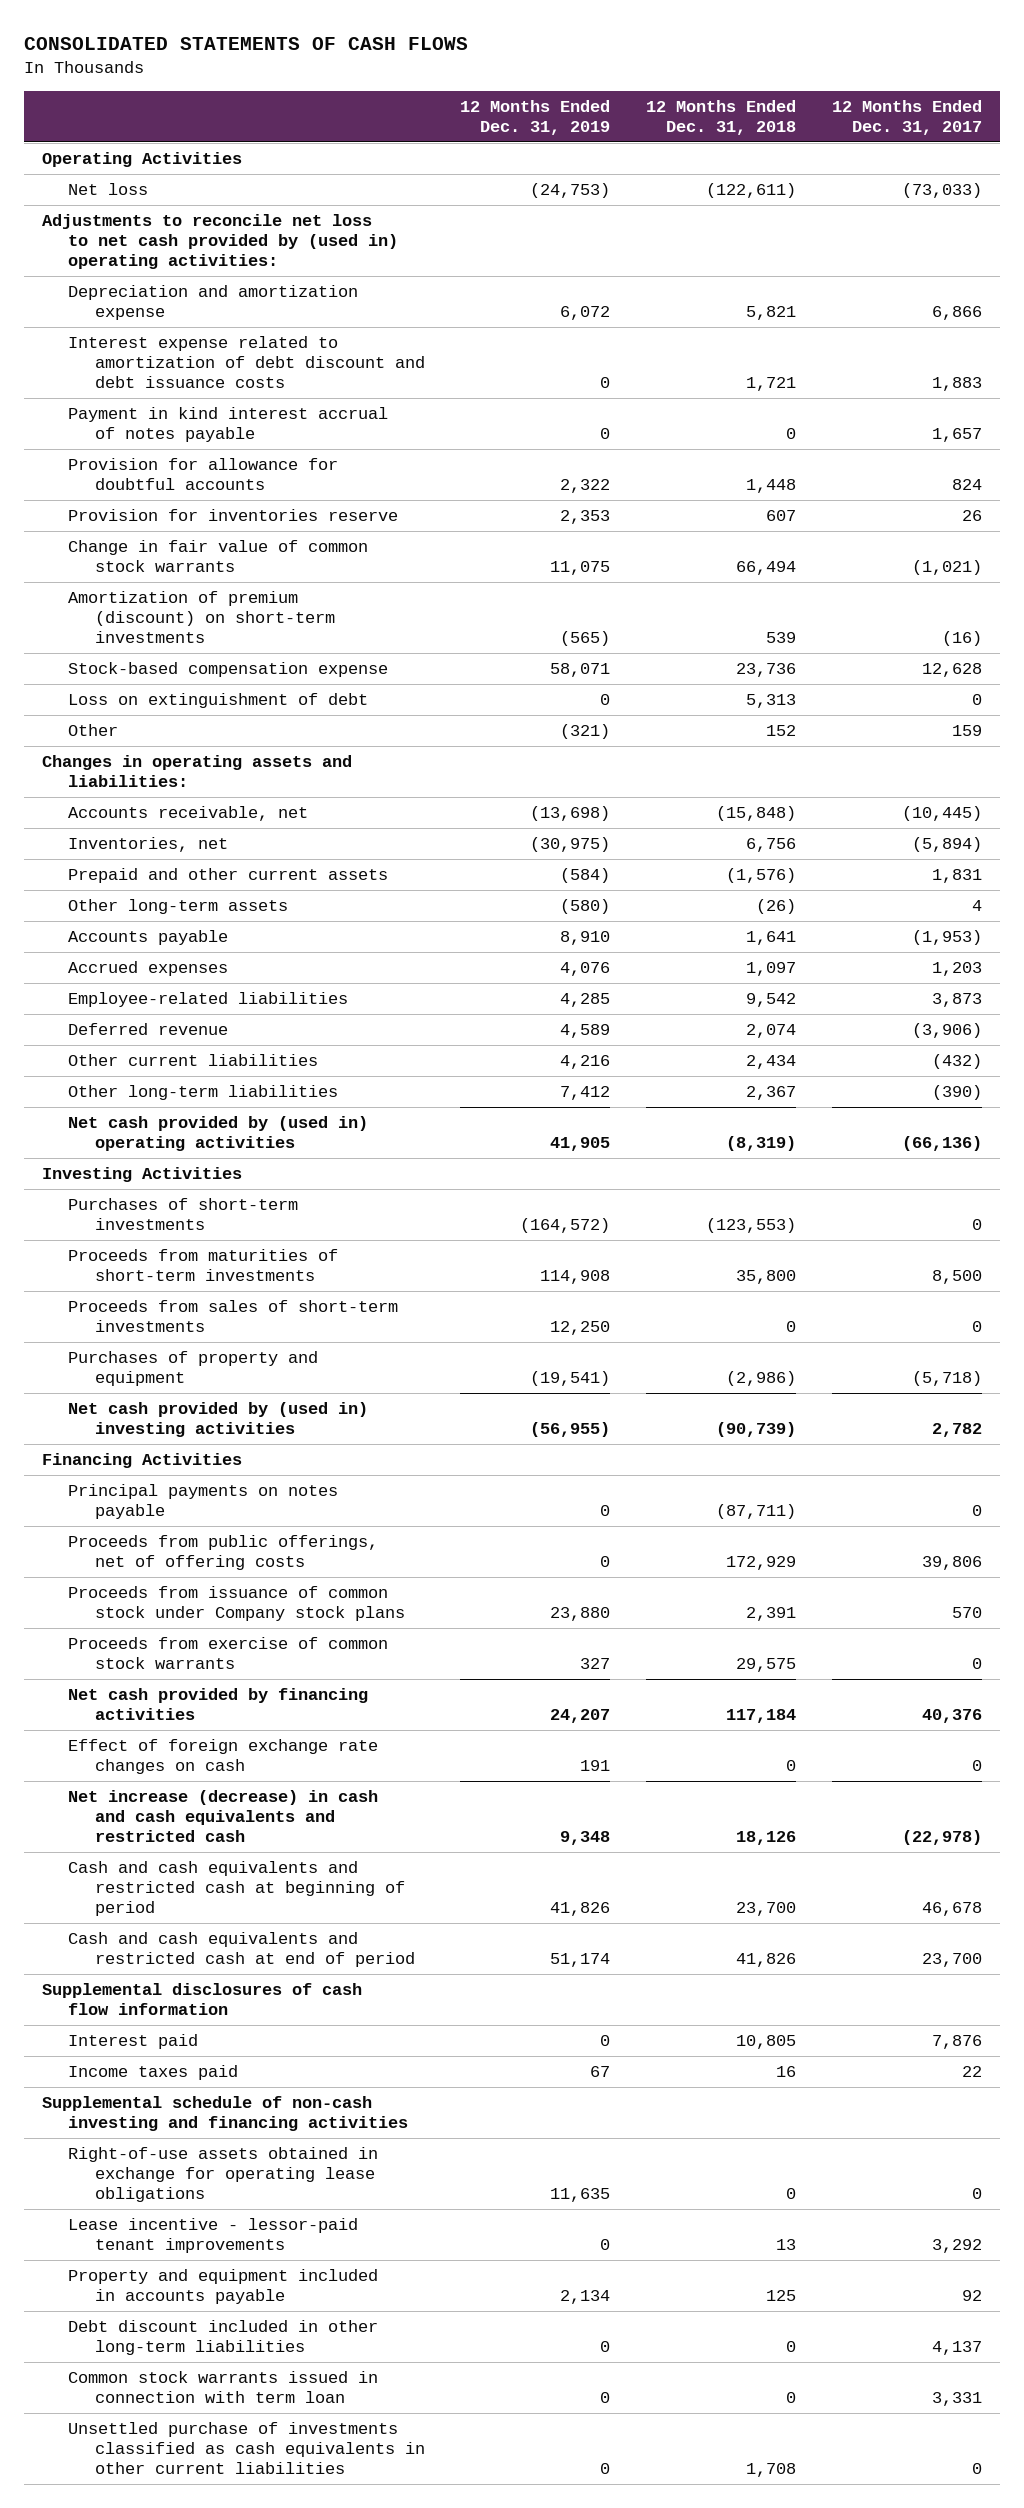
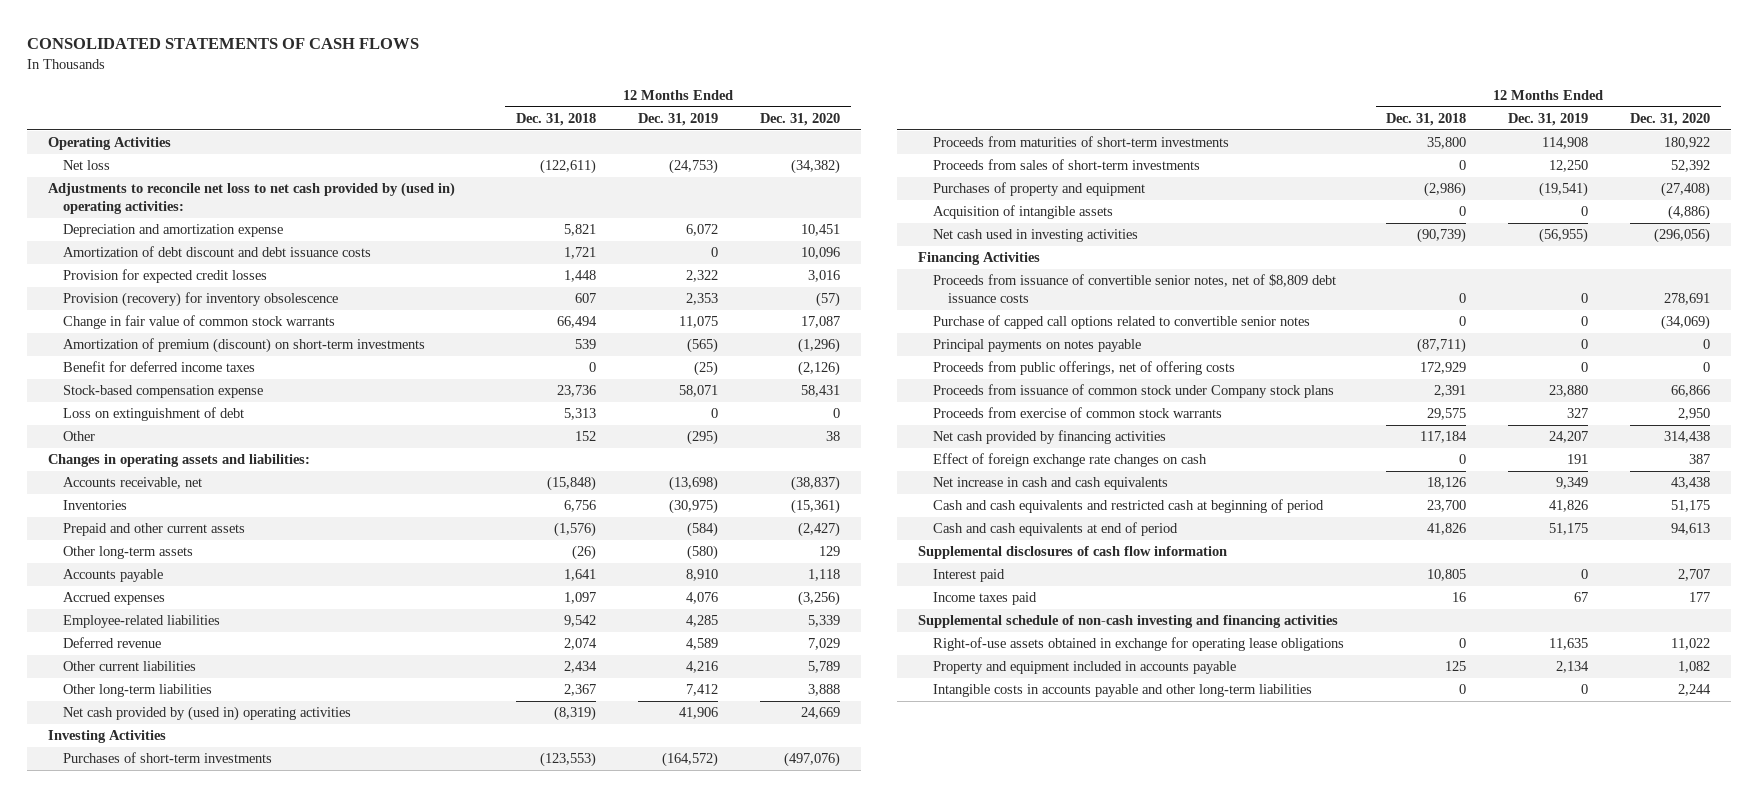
[831,99,982,135] 12 Months Ended Dec. 31, 2017 -> none
none -> [760,112,841,126] Dec. 31, 2020
[68,407,389,443] Payment in kind interest accrual of notes payable -> none
[68,336,425,388] Interest expense related to amortization of debt discount and debt issuance costs -> [62,246,371,258] Amortization of debt discount and debt issuance costs
[68,458,339,491] Provision for allowance for doubtful accounts -> [62,269,267,284] Provision for expected credit losses
[68,509,399,522] Provision for inventories reserve -> [62,292,338,308] Provision (recovery) for inventory obsolescence
none -> [62,361,255,373] Benefit for deferred income taxes
[560,724,611,740] (321) -> [686,430,718,446] (295)
[68,837,229,853] Inventories, net -> [62,500,127,511] Inventories
[550,1137,611,1152] 41,905 -> [678,707,718,720] 41,906
none -> [933,205,1114,220] Acquisition of intangible assets
[68,1402,369,1438] Net cash provided by (used in) investing activities -> [933,229,1139,243] Net cash used in investing activities
none -> [933,274,1337,303] Proceeds from issuance of convertible senior notes, net of $8,809 debt issuance costs
none -> [933,315,1311,330] Purchase of capped call options related to convertible senior notes
[68,1790,379,1842] Net increase (decrease) in cash and cash equivalents and restricted cash -> [933,477,1169,491] Net increase in cash and cash equivalents
[560,1830,611,1845] 9,348 -> [1556,477,1589,490] 9,349
[68,1932,415,1968] Cash and cash equivalents and restricted cash at end of period -> [933,522,1179,537] Cash and cash equivalents at end of period
[550,1953,611,1968] 51,174 -> [1549,523,1589,536] 51,175
[68,2218,359,2254] Lease incentive - lessor-paid tenant improvements -> none
[68,2371,379,2404] Common stock warrants issued in connection with term loan -> none
[68,2422,425,2474] Unsettled purchase of investments classified as cash equivalents in other current liabilities -> none
[68,2320,379,2356] Debt discount included in other long-term liabilities -> [933,684,1313,698] Intangible costs in accounts payable and other long-term liabilities

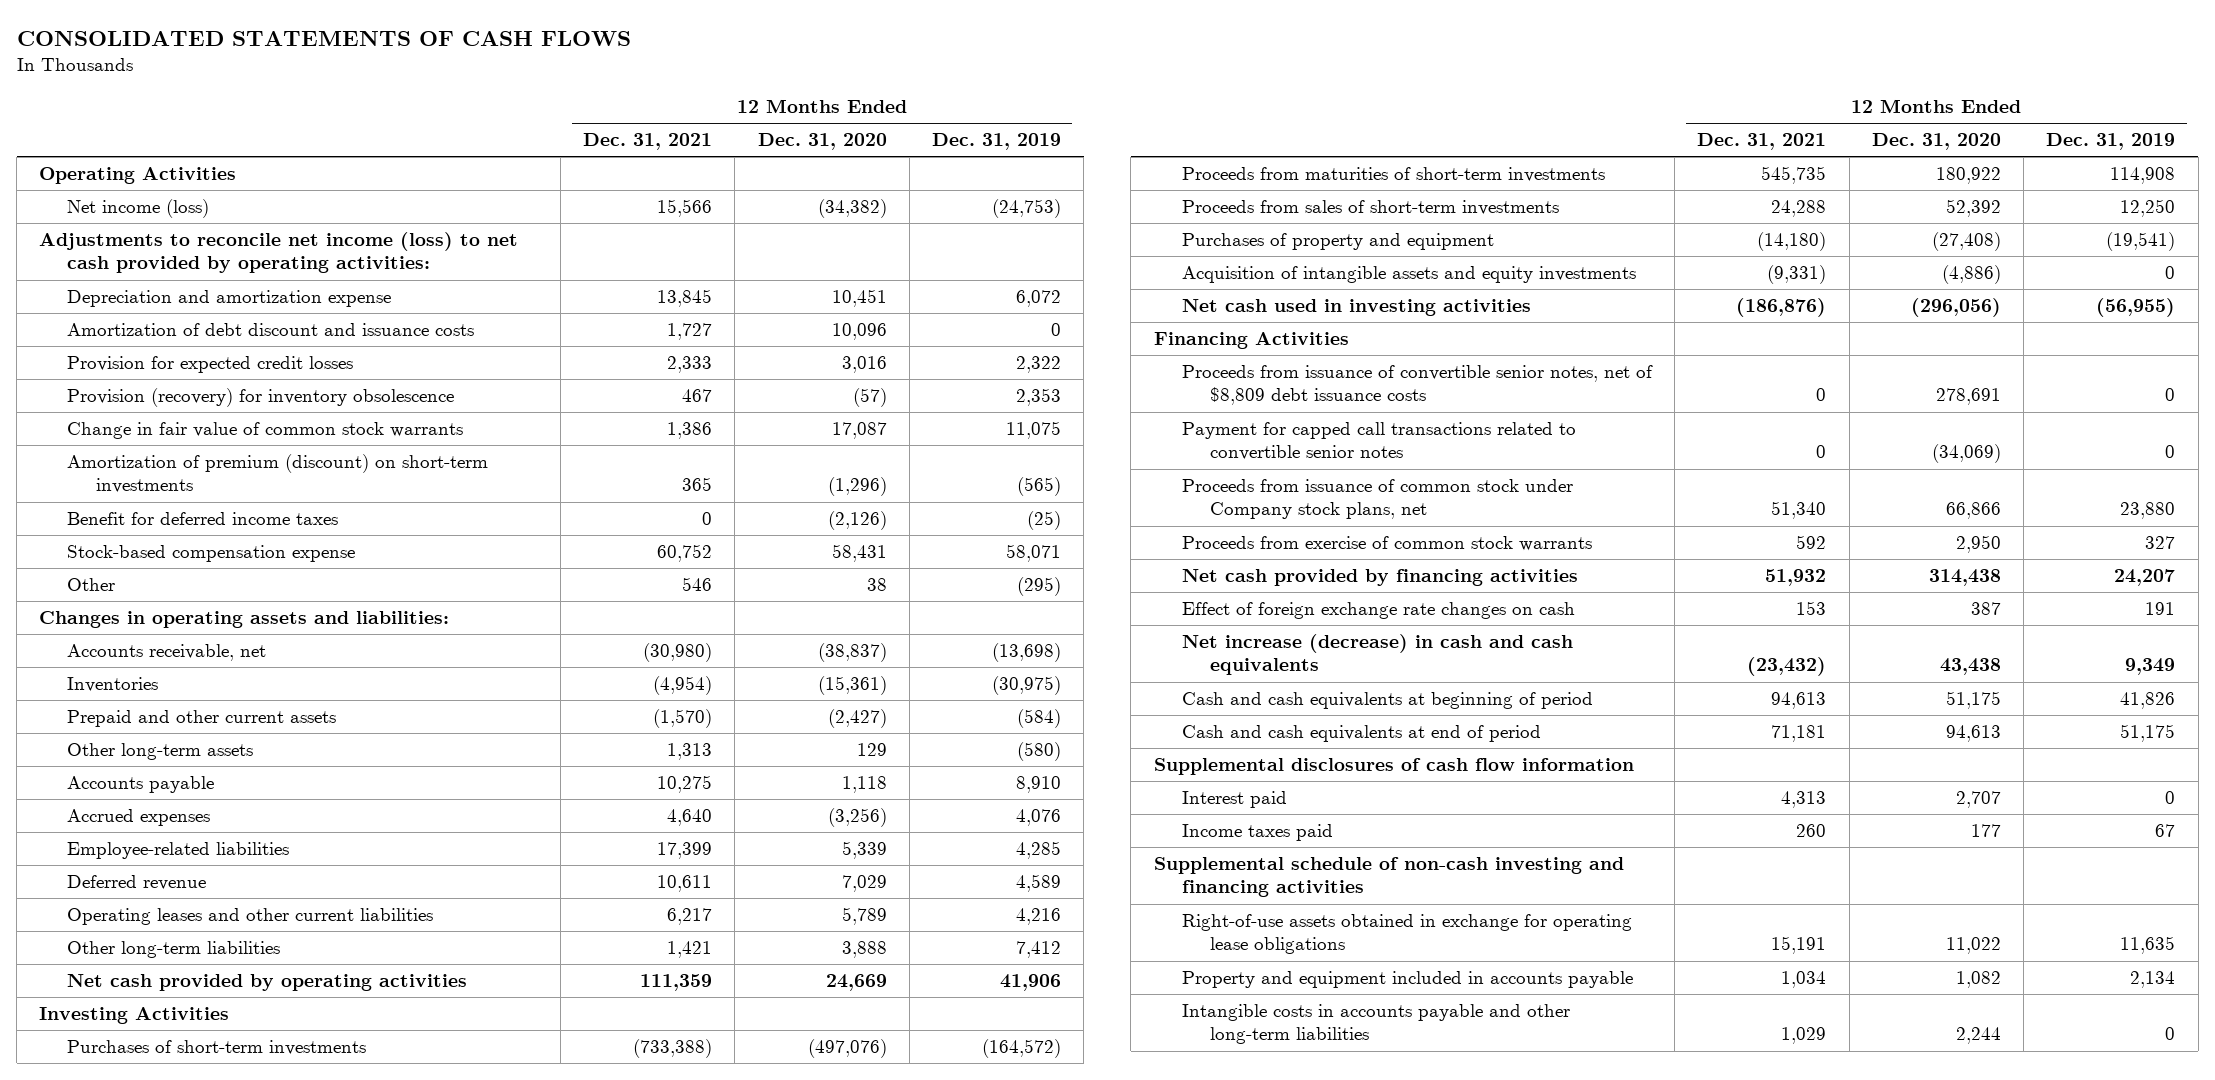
[515,112,596,126] Dec. 31, 2018 -> none
none -> [583,133,713,151] Dec. 31, 2021
[62,160,110,171] Net loss -> [67,199,210,219] Net income (loss)
[47,182,455,214] Adjustments to reconcile net loss to net cash provided by (used in) operating activities: -> [39,232,519,274] Adjustments to reconcile net income (loss) to net cash provided by operating activities:
[62,246,371,258] Amortization of debt discount and debt issuance costs -> [67,323,475,337] Amortization of debt discount and issuance costs
[62,407,244,422] Loss on extinguishment of debt -> none
[62,661,196,672] Other current liabilities -> [67,908,434,926] Operating leases and other current liabilities
[62,706,351,722] Net cash provided by (used in) operating activities -> [67,974,468,992] Net cash provided by operating activities
[933,205,1114,220] Acquisition of intangible assets -> [1181,266,1636,284] Acquisition of intangible assets and equity investments
[933,339,1142,353] Principal payments on notes payable -> none
[933,361,1236,376] Proceeds from public offerings, net of offering costs -> none
[933,315,1311,330] Purchase of capped call options related to convertible senior notes -> [1181,422,1576,461] Payment for capped call transactions related to convertible senior notes
[933,384,1335,399] Proceeds from issuance of common stock under Company stock plans -> [1181,479,1573,520] Proceeds from issuance of common stock under Company stock plans, net
[933,477,1169,491] Net increase in cash and cash equivalents -> [1181,634,1573,676] Net increase (decrease) in cash and cash equivalents
[933,499,1325,514] Cash and cash equivalents and restricted cash at beginning of period -> [1181,692,1593,710] Cash and cash equivalents at beginning of period

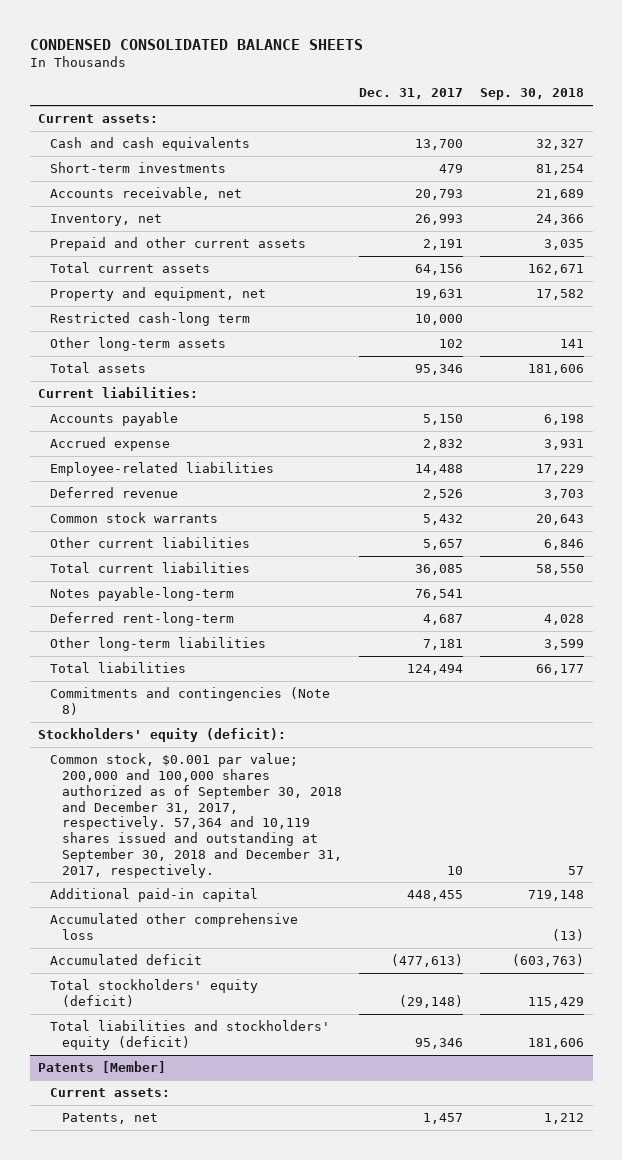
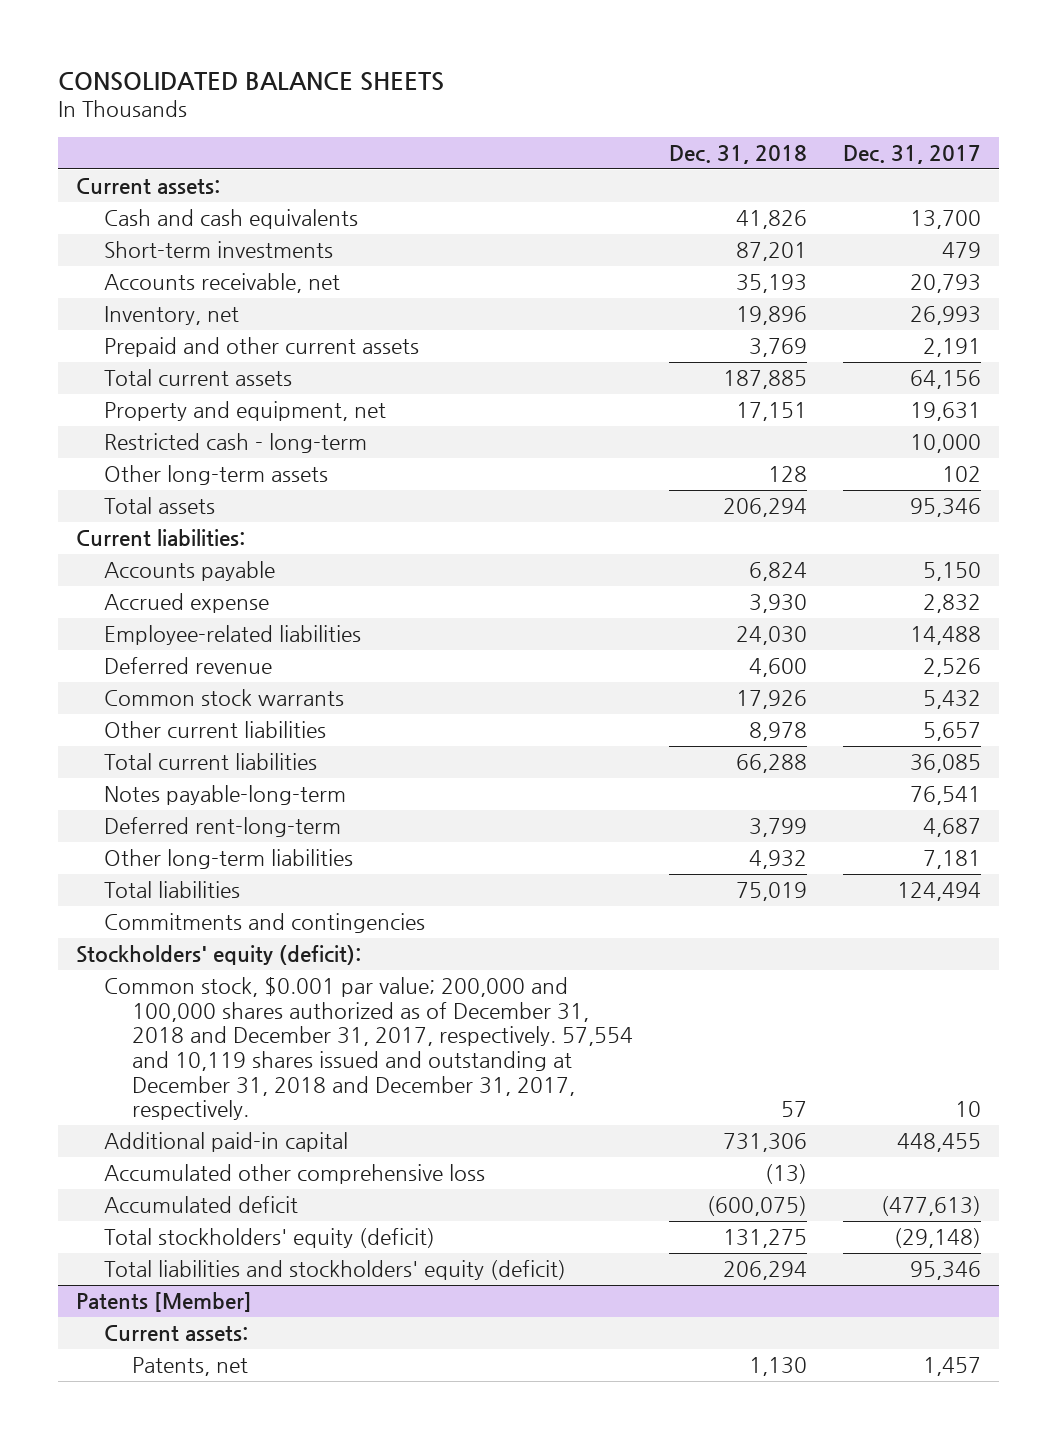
[29,38,363,50] CONDENSED CONSOLIDATED BALANCE SHEETS -> [57,72,444,92] CONSOLIDATED BALANCE SHEETS
[480,88,585,101] Sep. 30, 2018 -> none
none -> [668,144,807,164] Dec. 31, 2018
[50,312,251,327] Restricted cash-long term -> [103,433,367,454] Restricted cash - long-term
[50,687,331,715] Commitments and contingencies (Note 8) -> [103,913,425,934] Commitments and contingencies
[50,753,343,878] Common stock, $0.001 par value; 200,000 and 100,000 shares authorized as of September 30, 2018 and December 31, 2017, respectively. 57,364 and 10,119 shares issued and outstanding at September 30, 2018 and December 31, 2017, respectively. -> [103,977,634,1121] Common stock, $0.001 par value; 200,000 and 100,000 shares authorized as of December 31, 2018 and December 31, 2017, respectively. 57,554 and 10,119 shares issued and outstanding at December 31, 2018 and December 31, 2017, respectively.

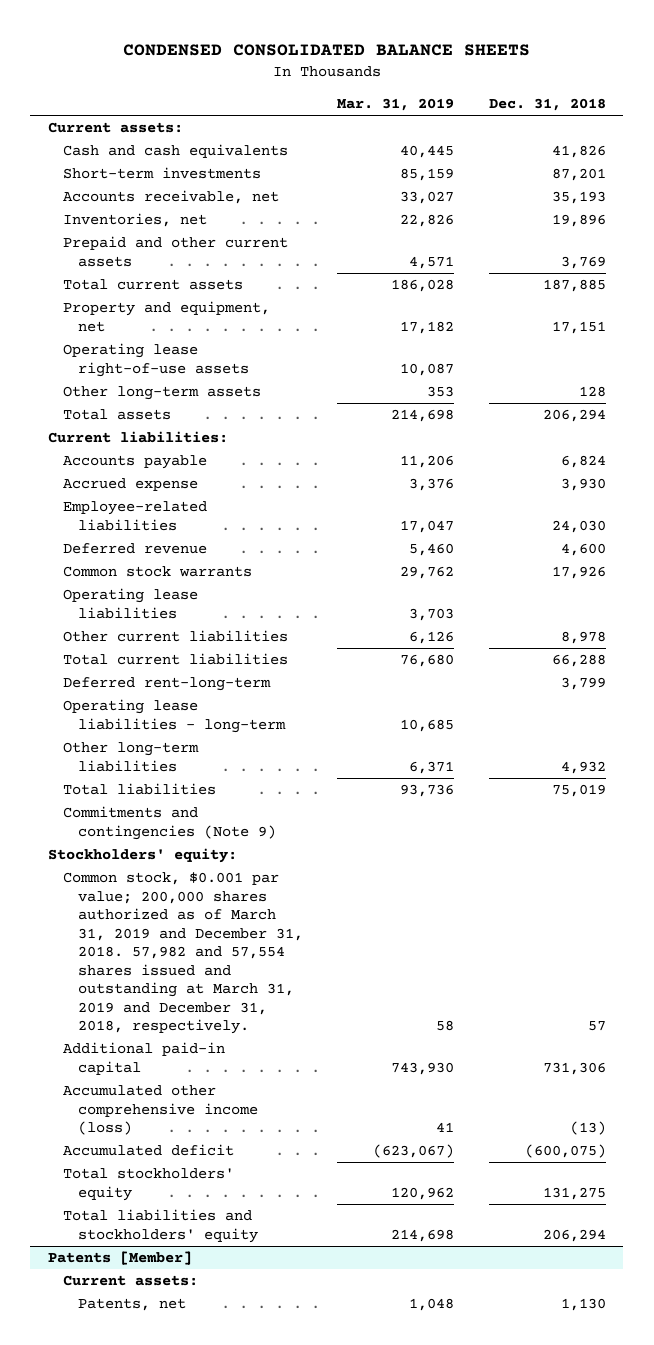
[57,72,444,92] CONSOLIDATED BALANCE SHEETS -> [122,43,530,56] CONDENSED CONSOLIDATED BALANCE SHEETS
[842,144,981,164] Dec. 31, 2017 -> none
none -> [337,97,455,111] Mar. 31, 2019
[103,306,239,326] Inventory, net -> [62,213,207,228] Inventories, net
[103,433,367,454] Restricted cash - long-term -> none
none -> [62,343,249,377] Operating lease right-of-use assets
none -> [62,588,198,619] Operating lease liabilities
[103,785,346,806] Notes payable-long-term -> none
none -> [62,699,286,733] Operating lease liabilities - long-term
[103,913,425,934] Commitments and contingencies -> [62,806,276,840] Commitments and contingencies (Note 9)
[75,945,361,966] Stockholders' equity (deficit): -> [47,848,237,864] Stockholders' equity:
[103,977,634,1121] Common stock, $0.001 par value; 200,000 and 100,000 shares authorized as of December 31, 2018 and December 31, 2017, respectively. 57,554 and 10,119 shares issued and outstanding at December 31, 2018 and December 31, 2017, respectively. -> [62,872,303,1035] Common stock, $0.001 par value; 200,000 shares authorized as of March 31, 2019 and December 31, 2018. 57,982 and 57,554 shares issued and outstanding at March 31, 2019 and December 31, 2018, respectively.
[103,1164,485,1185] Accumulated other comprehensive loss -> [62,1085,258,1136] Accumulated other comprehensive income (loss)
[103,1228,435,1249] Total stockholders' equity (deficit) -> [62,1168,234,1201] Total stockholders' equity
[103,1260,566,1281] Total liabilities and stockholders' equity (deficit) -> [62,1209,258,1243] Total liabilities and stockholders' equity

